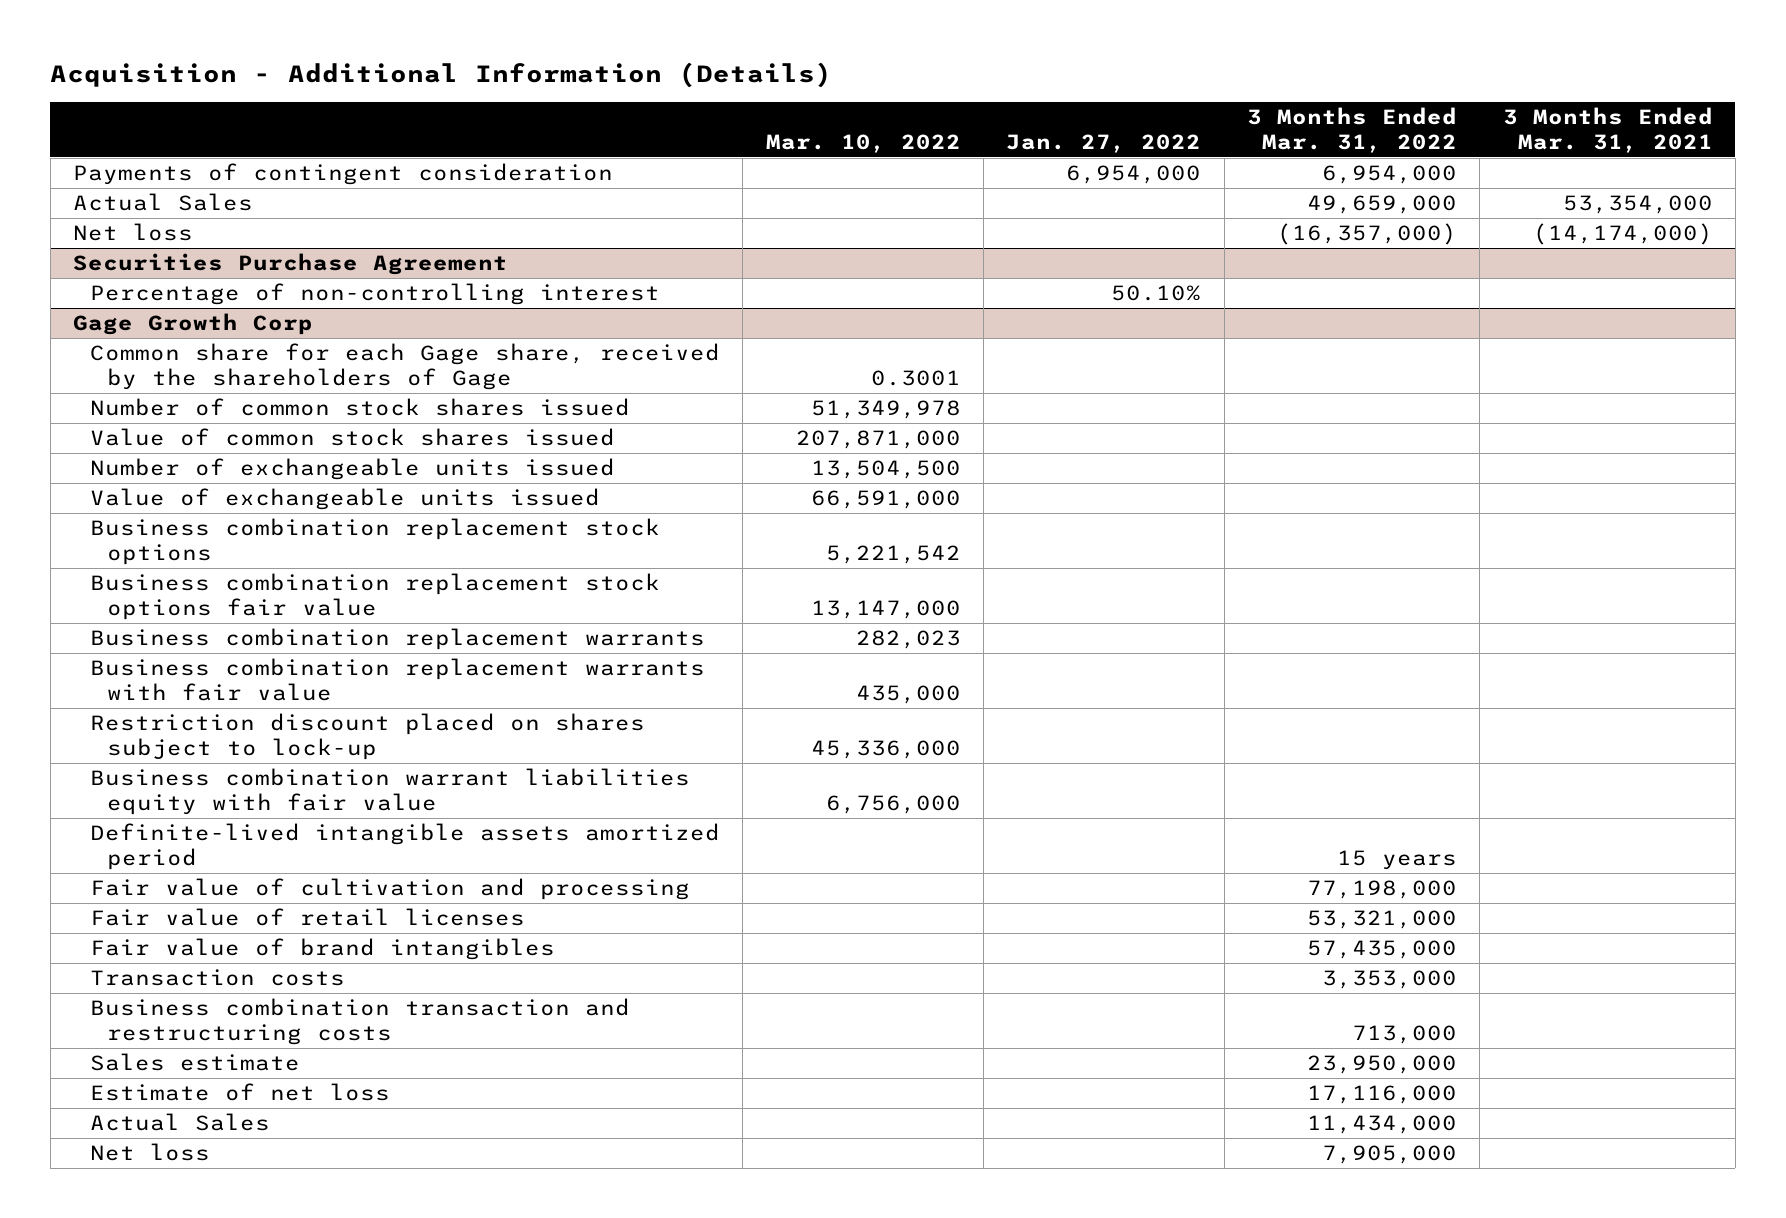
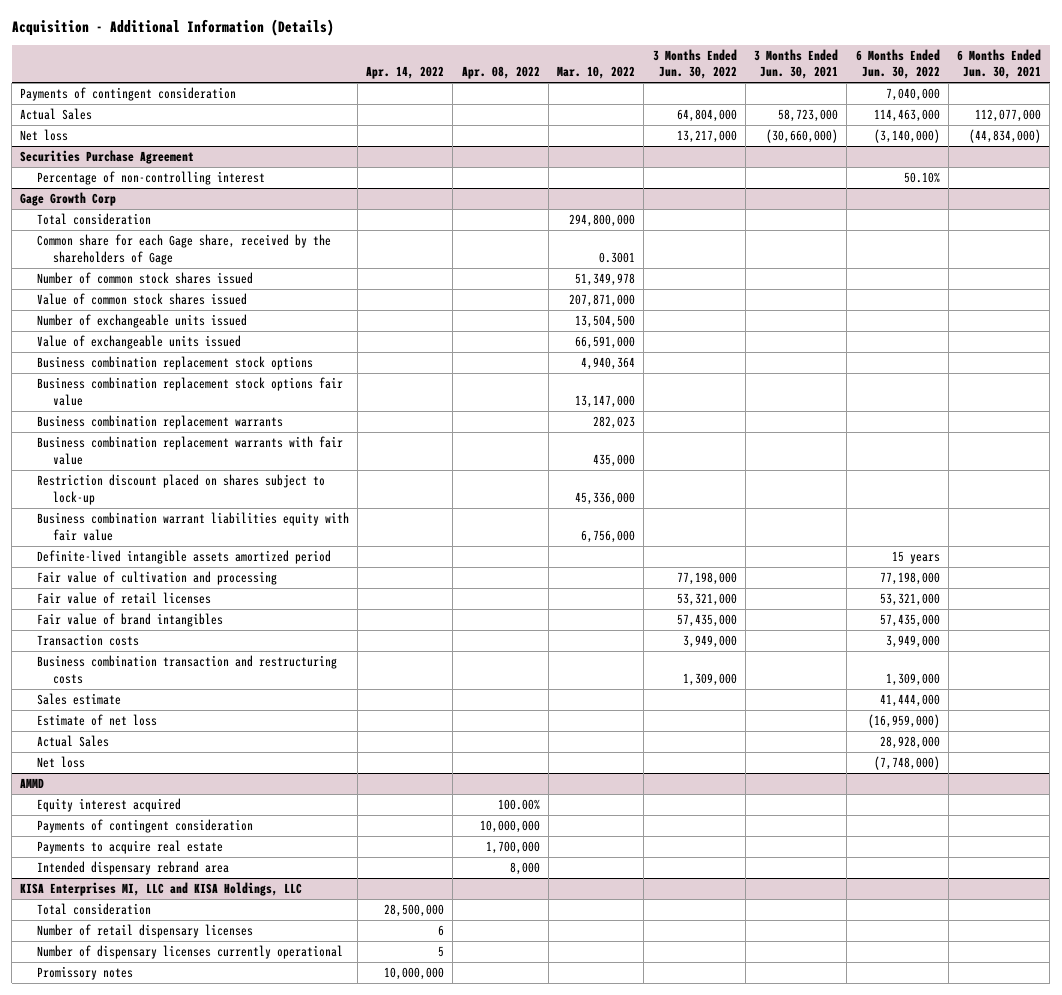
[1006,133,1202,153] Jan. 27, 2022 -> none
[1246,107,1457,153] 3 Months Ended Mar. 31, 2022 -> none
[1502,107,1713,153] 3 Months Ended Mar. 31, 2021 -> none
none -> [366,66,445,80] Apr. 14, 2022
none -> [461,66,540,80] Apr. 08, 2022
none -> [652,48,737,80] 3 Months Ended Jun. 30, 2022
none -> [754,48,839,80] 3 Months Ended Jun. 30, 2021
none -> [855,48,940,80] 6 Months Ended Jun. 30, 2022
none -> [957,48,1042,80] 6 Months Ended Jun. 30, 2021
none -> [36,213,151,226] Total consideration
[825,544,961,564] 5,221,542 -> [581,357,636,371] 4,940,364
none -> [20,778,45,789] AMMD
none -> [36,798,181,813] Equity interest acquired
none -> [36,819,253,834] Payments of contingent consideration
none -> [36,840,223,855] Payments to acquire real estate
none -> [36,861,229,876] Intended dispensary rebrand area
none -> [20,882,303,897] KISA Enterprises MI, LLC and KISA Holdings, LLC
none -> [36,903,151,916] Total consideration
none -> [36,924,253,939] Number of retail dispensary licenses
none -> [36,945,343,960] Number of dispensary licenses currently operational
none -> [36,966,133,981] Promissory notes

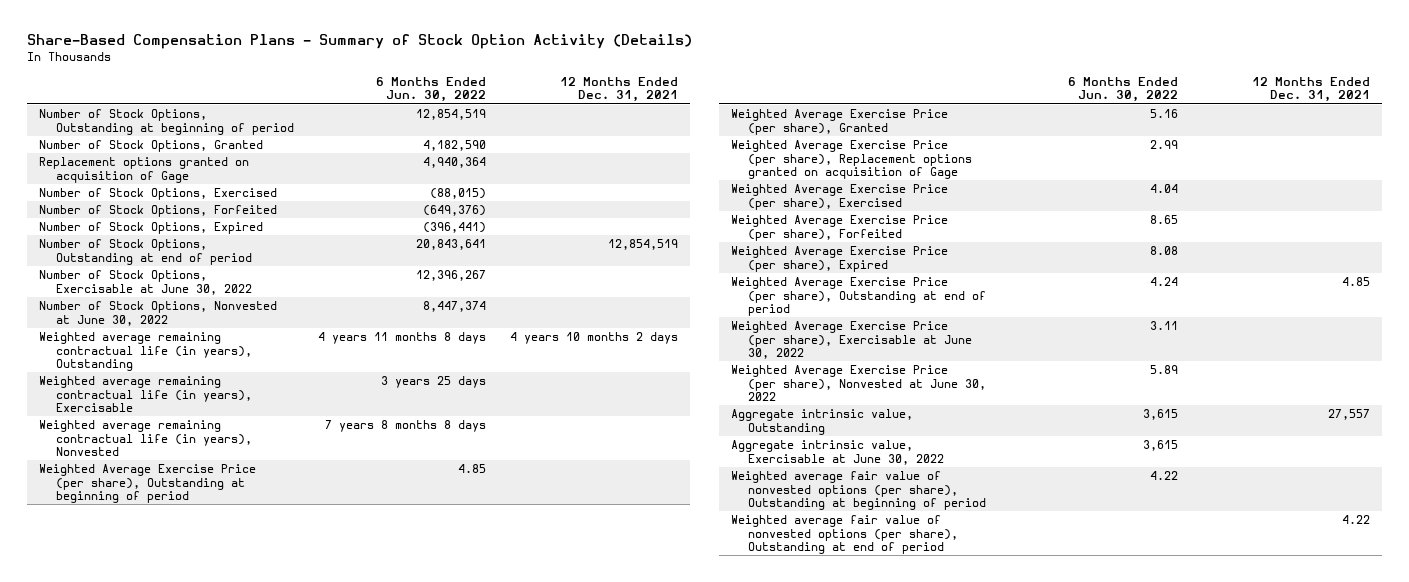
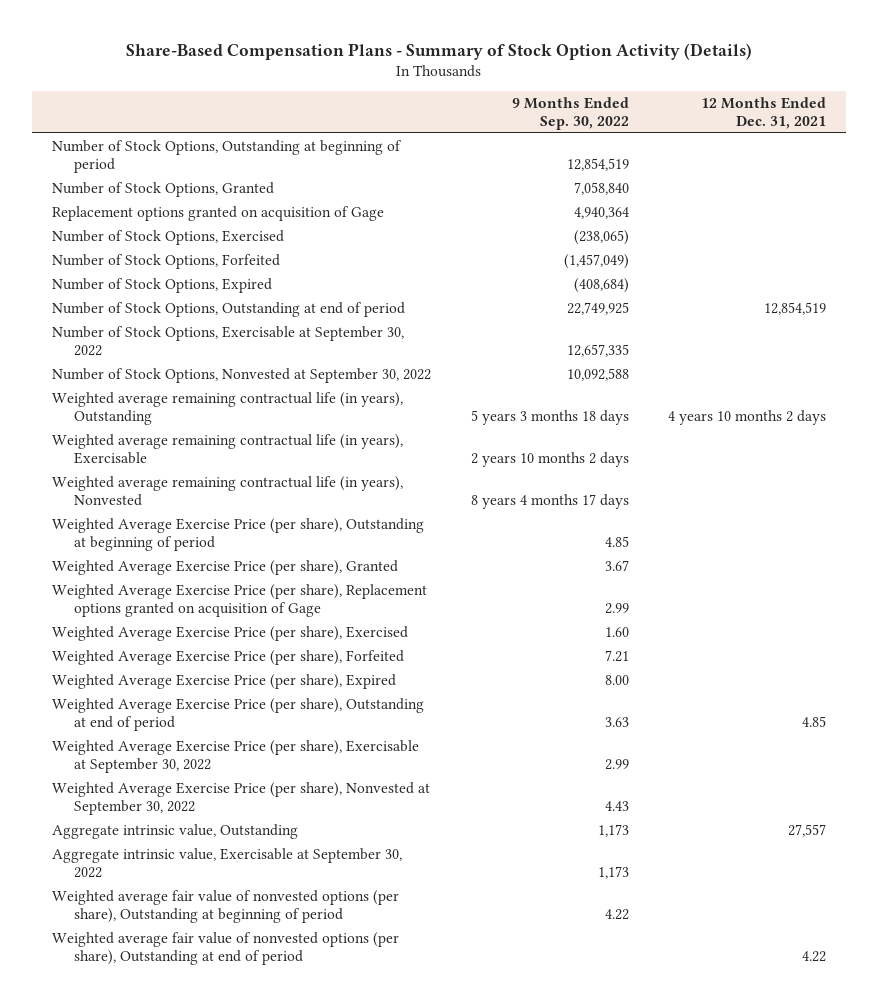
[375,76,486,103] 6 Months Ended Jun. 30, 2022 -> none
none -> [511,97,629,130] 9 Months Ended Sep. 30, 2022
[39,269,252,295] Number of Stock Options, Exercisable at June 30, 2022 -> [51,325,404,356] Number of Stock Options, Exercisable at September 30, 2022
[39,300,278,326] Number of Stock Options, Nonvested at June 30, 2022 -> [51,367,431,383] Number of Stock Options, Nonvested at September 30, 2022
[731,320,972,360] Weighted Average Exercise Price (per share), Exercisable at June 30, 2022 -> [51,739,419,773] Weighted Average Exercise Price (per share), Exercisable at September 30, 2022
[731,364,986,402] Weighted Average Exercise Price (per share), Nonvested at June 30, 2022 -> [51,781,430,815] Weighted Average Exercise Price (per share), Nonvested at September 30, 2022
[731,439,944,465] Aggregate intrinsic value, Exercisable at June 30, 2022 -> [51,847,402,878] Aggregate intrinsic value, Exercisable at September 30, 2022

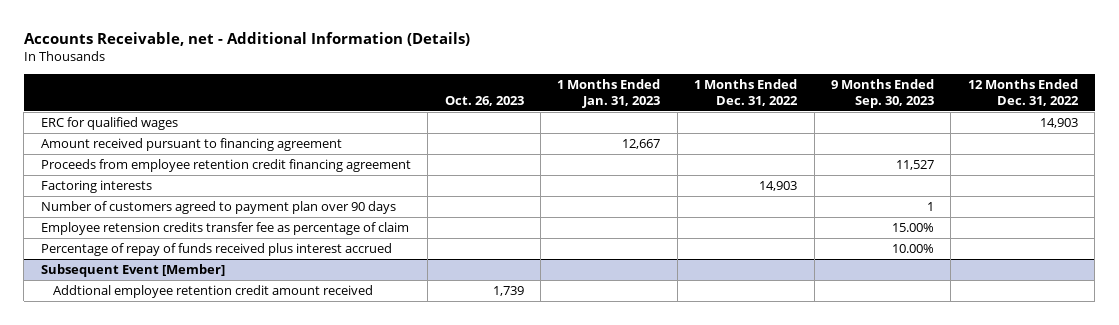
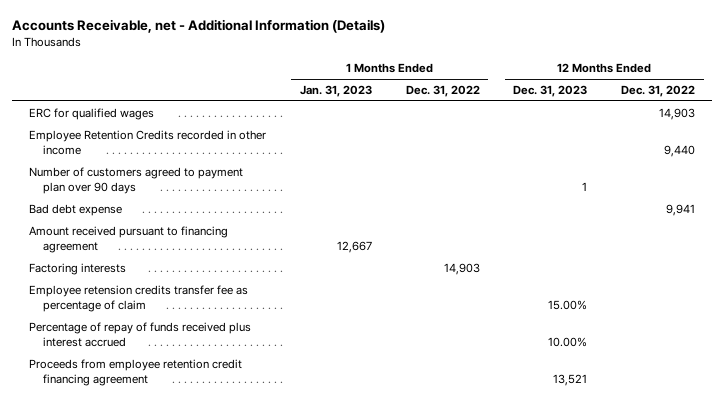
[444,96,524,107] Oct. 26, 2023 -> none
[830,79,934,109] 9 Months Ended Sep. 30, 2023 -> none
none -> [513,85,588,98] Dec. 31, 2023
none -> [28,129,266,156] Employee Retention Credits recorded in other income
[40,200,396,214] Number of customers agreed to payment plan over 90 days -> [28,166,243,195] Number of customers agreed to payment plan over 90 days
none -> [28,203,122,216] Bad debt expense
[40,263,225,277] Subsequent Event [Member] -> none
[52,284,373,298] Addtional employee retention credit amount received -> none
[40,158,411,172] Proceeds from employee retention credit financing agreement -> [28,358,242,387] Proceeds from employee retention credit financing agreement

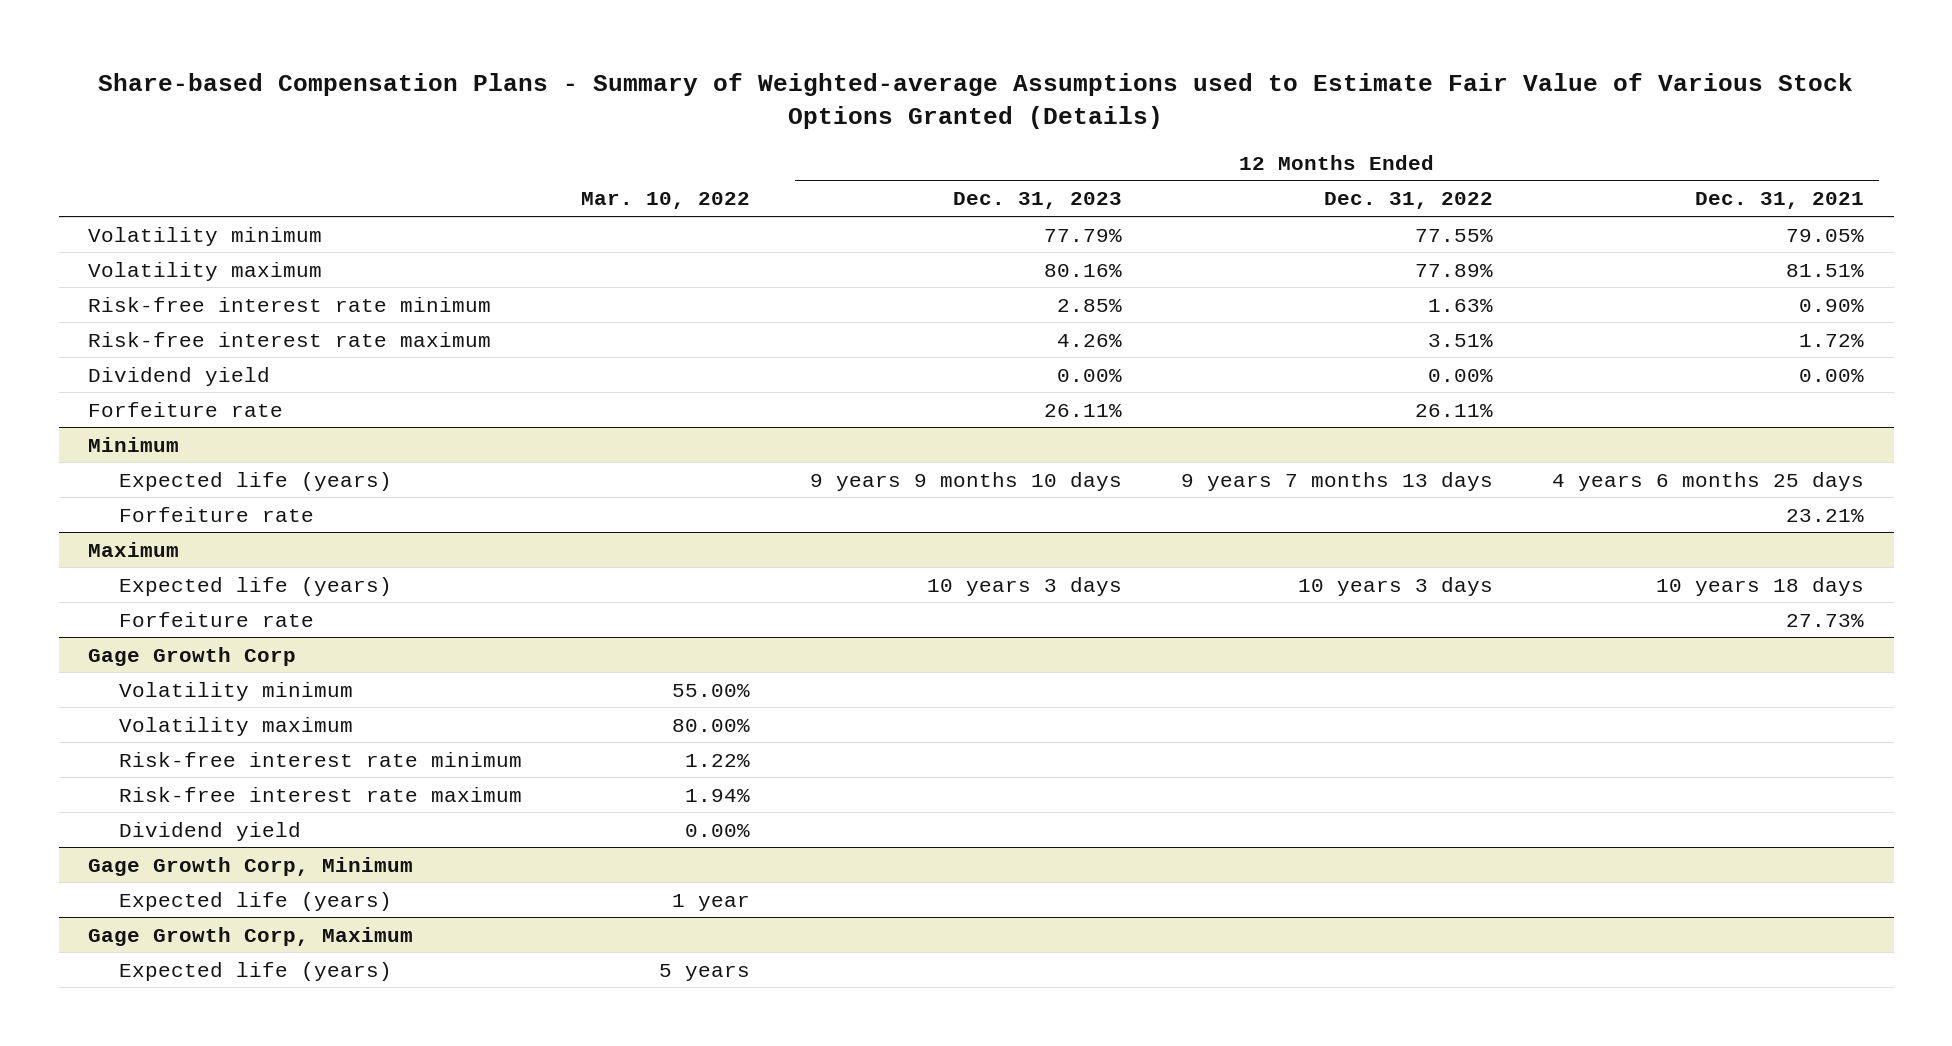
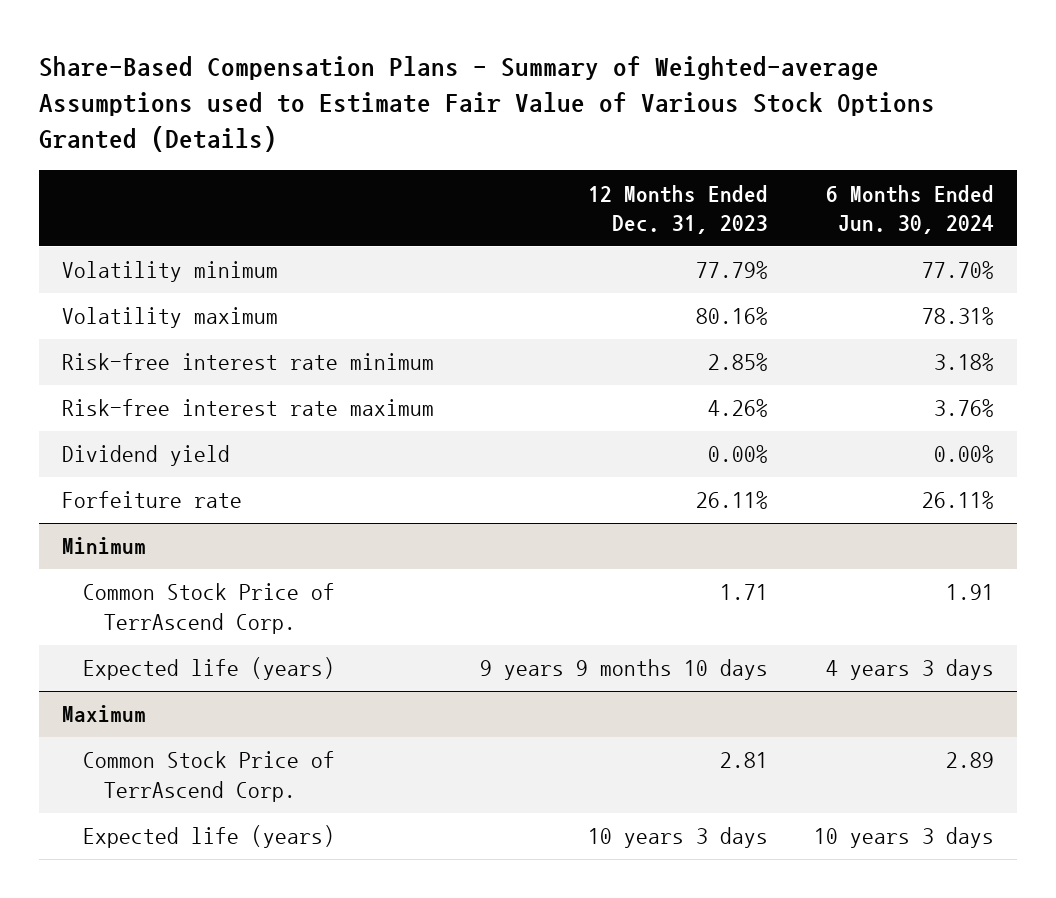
[98,73,1854,130] Share-based Compensation Plans - Summary of Weighted-average Assumptions used to Estimate Fair Value of Various Stock Options Granted (Details) -> [39,56,936,153] Share-Based Compensation Plans - Summary of Weighted-average Assumptions used to Estimate Fair Value of Various Stock Options Granted (Details)
[581,192,751,210] Mar. 10, 2022 -> none
[1323,192,1493,210] Dec. 31, 2022 -> none
[1695,192,1865,210] Dec. 31, 2021 -> none
none -> [825,184,994,235] 6 Months Ended Jun. 30, 2024
none -> [82,583,335,635] Common Stock Price of TerrAscend Corp.
[119,506,315,522] Forfeiture rate -> none
none -> [82,751,335,803] Common Stock Price of TerrAscend Corp.
[119,611,315,627] Forfeiture rate -> none
[88,646,297,666] Gage Growth Corp -> none
[119,681,354,701] Volatility minimum -> none
[119,716,354,736] Volatility maximum -> none
[119,751,523,767] Risk-free interest rate minimum -> none
[119,786,523,802] Risk-free interest rate maximum -> none
[119,821,302,841] Dividend yield -> none
[88,856,414,876] Gage Growth Corp, Minimum -> none
[119,891,393,911] Expected life (years) -> none
[88,926,414,946] Gage Growth Corp, Maximum -> none
[119,961,393,981] Expected life (years) -> none

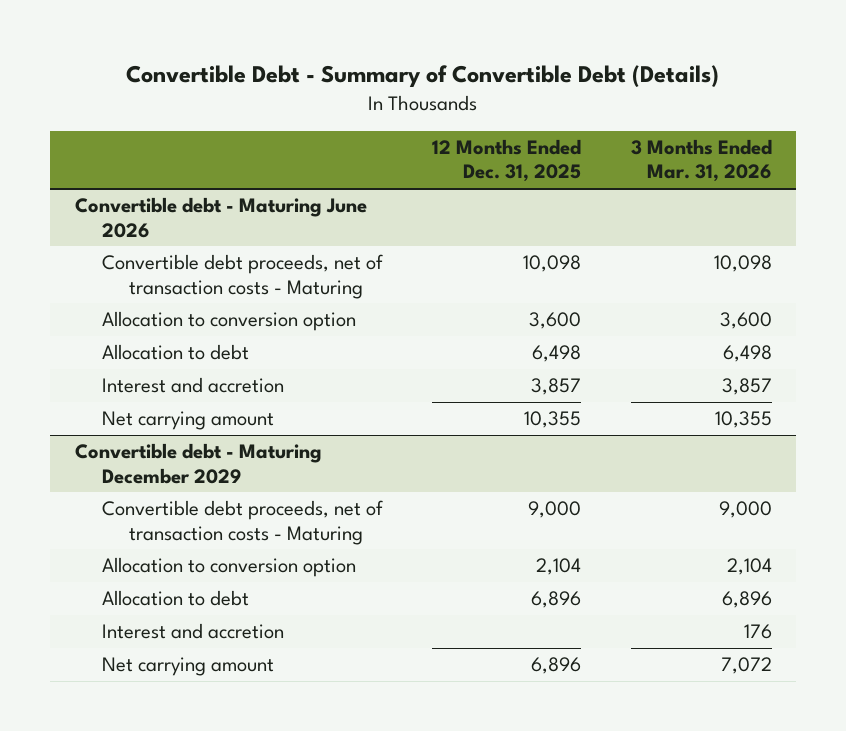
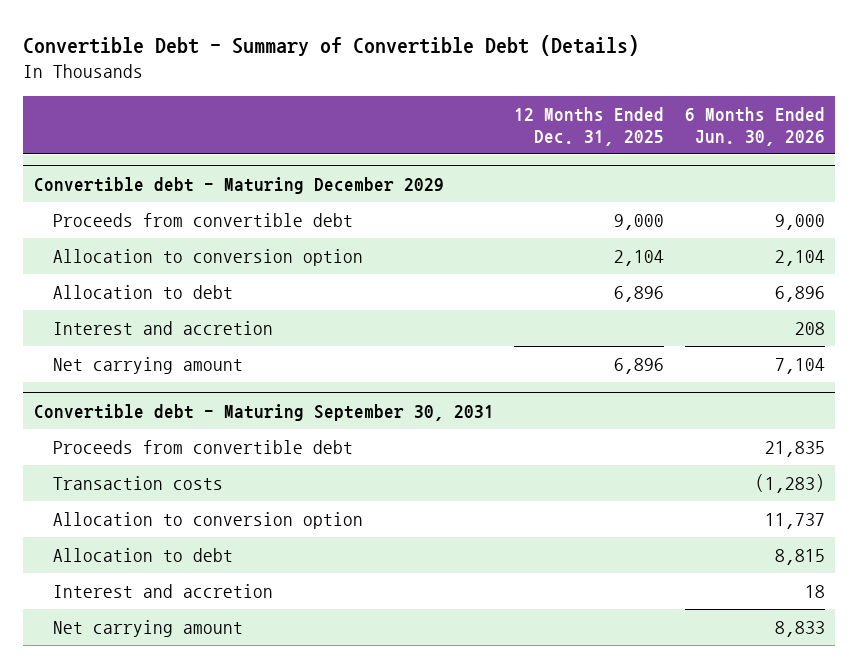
[630,139,772,183] 3 Months Ended Mar. 31, 2026 -> none
none -> [684,106,825,146] 6 Months Ended Jun. 30, 2026
[74,197,367,238] Convertible debt - Maturing June 2026 -> none
[101,254,383,299] Convertible debt proceeds, net of transaction costs - Maturing -> none
[101,311,356,332] Allocation to conversion option -> none
[101,344,249,361] Allocation to debt -> none
[101,377,284,394] Interest and accretion -> none
[101,411,274,431] Net carrying amount -> none
[101,500,383,545] Convertible debt proceeds, net of transaction costs - Maturing -> [53,213,354,228] Proceeds from convertible debt
none -> [33,403,494,421] Convertible debt - Maturing September 30, 2031
none -> [53,440,354,455] Proceeds from convertible debt
none -> [53,476,224,491] Transaction costs
none -> [53,512,364,530] Allocation to conversion option
none -> [53,548,234,563] Allocation to debt
none -> [53,584,274,599] Interest and accretion
none -> [53,620,244,638] Net carrying amount

